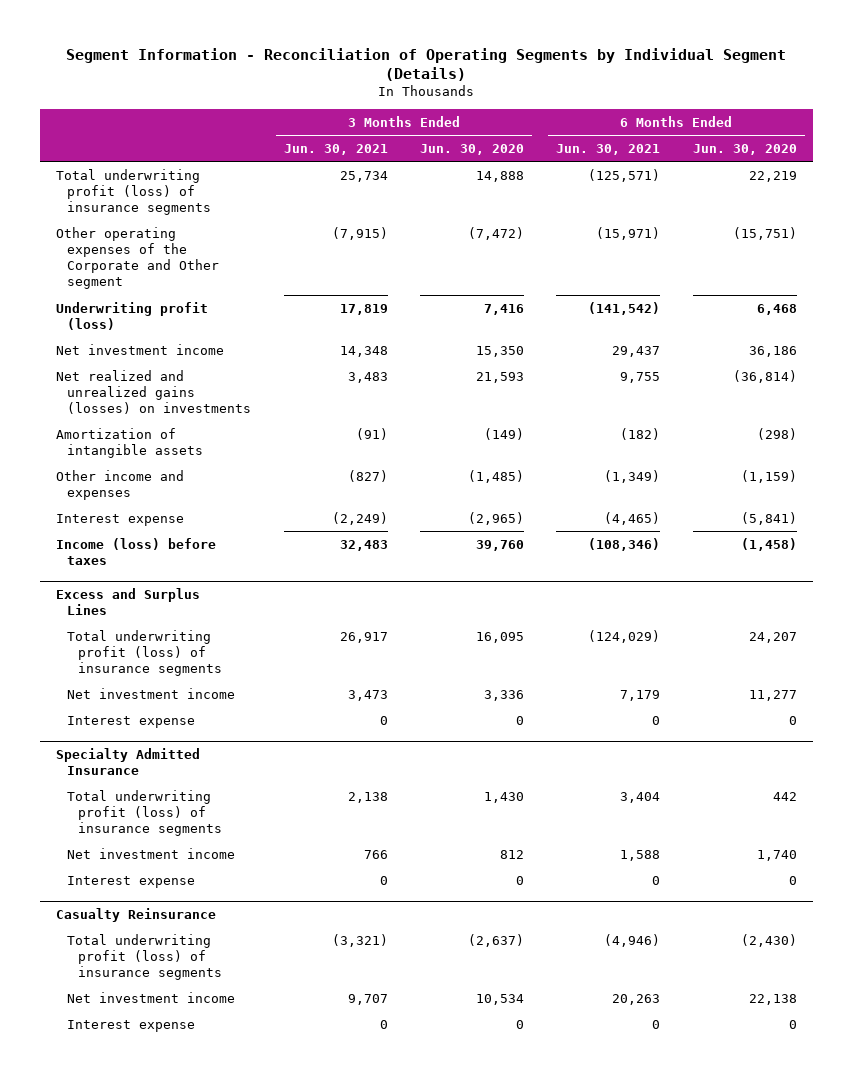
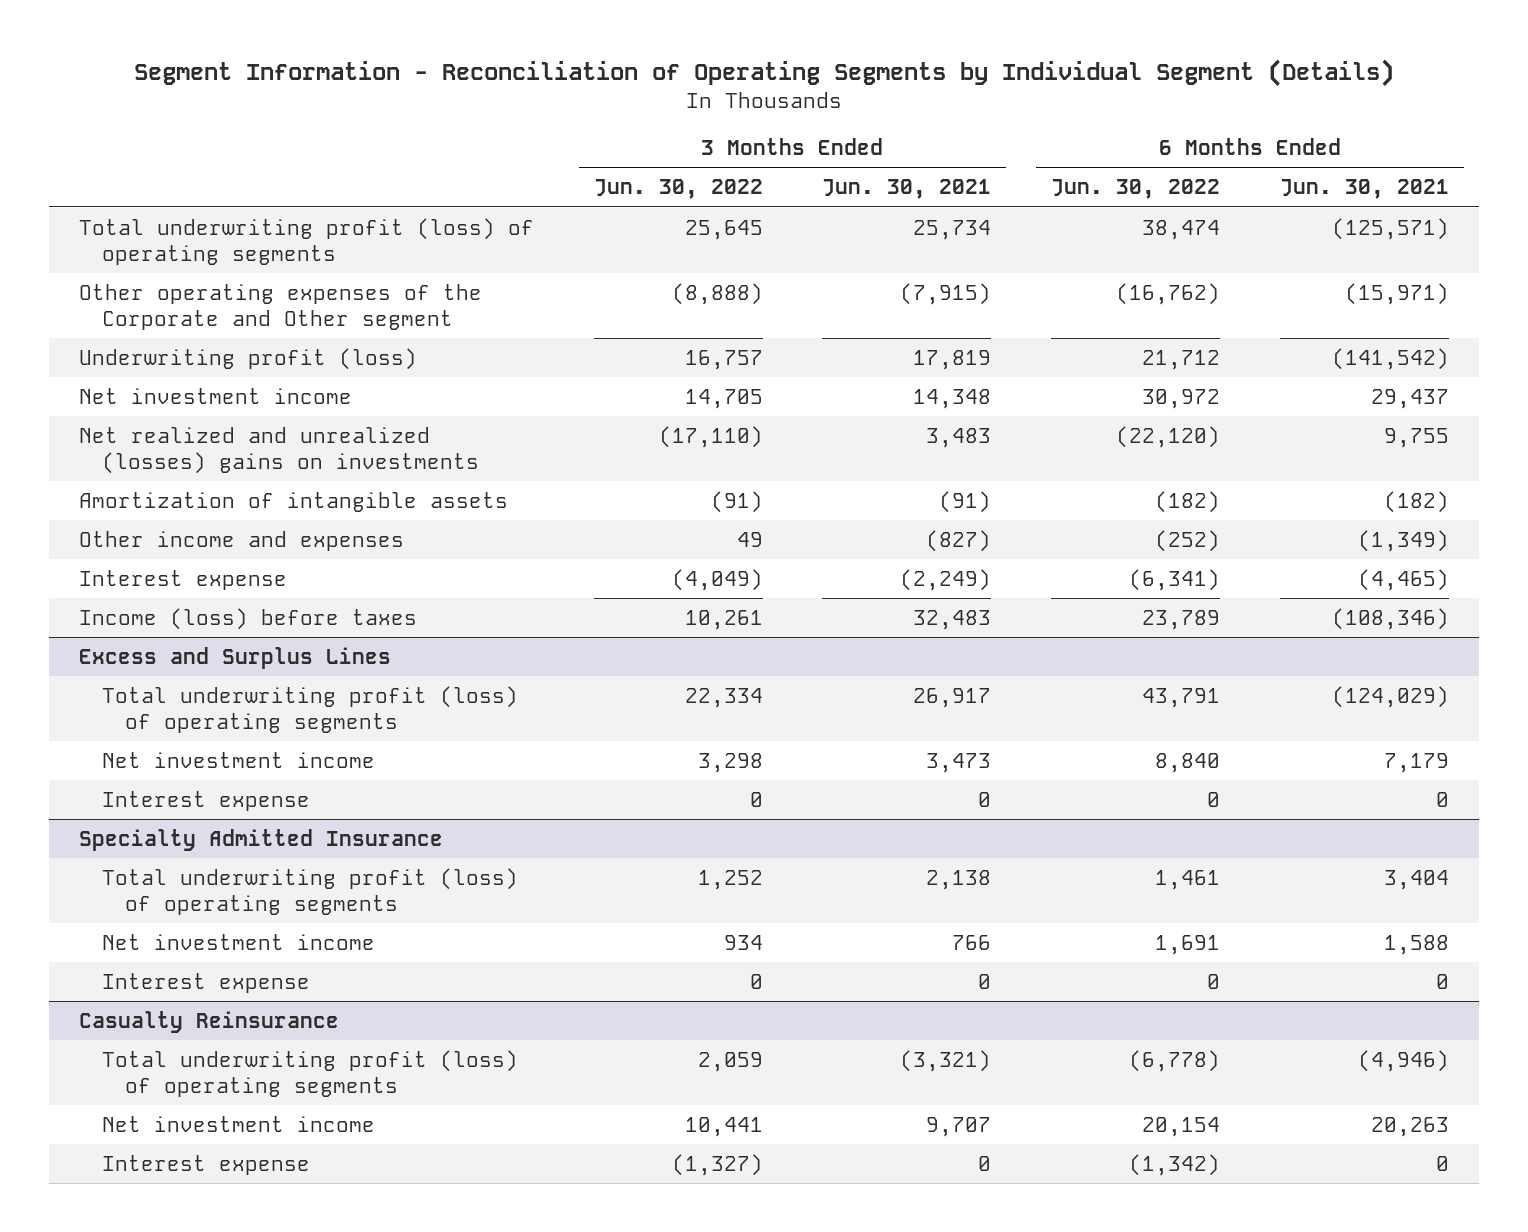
[419,143,524,155] Jun. 30, 2020 -> none
[692,143,797,155] Jun. 30, 2020 -> none
none -> [593,179,763,200] Jun. 30, 2022
none -> [1051,179,1221,200] Jun. 30, 2022
[56,168,212,215] Total underwriting profit (loss) of insurance segments -> [78,217,534,265] Total underwriting profit (loss) of operating segments
[56,369,252,414] Net realized and unrealized gains (losses) on investments -> [78,426,480,474] Net realized and unrealized (losses) gains on investments
[67,629,223,676] Total underwriting profit (loss) of insurance segments -> [102,685,519,733] Total underwriting profit (loss) of operating segments
[67,789,223,836] Total underwriting profit (loss) of insurance segments -> [102,867,519,915] Total underwriting profit (loss) of operating segments
[67,933,223,980] Total underwriting profit (loss) of insurance segments -> [102,1049,519,1097] Total underwriting profit (loss) of operating segments

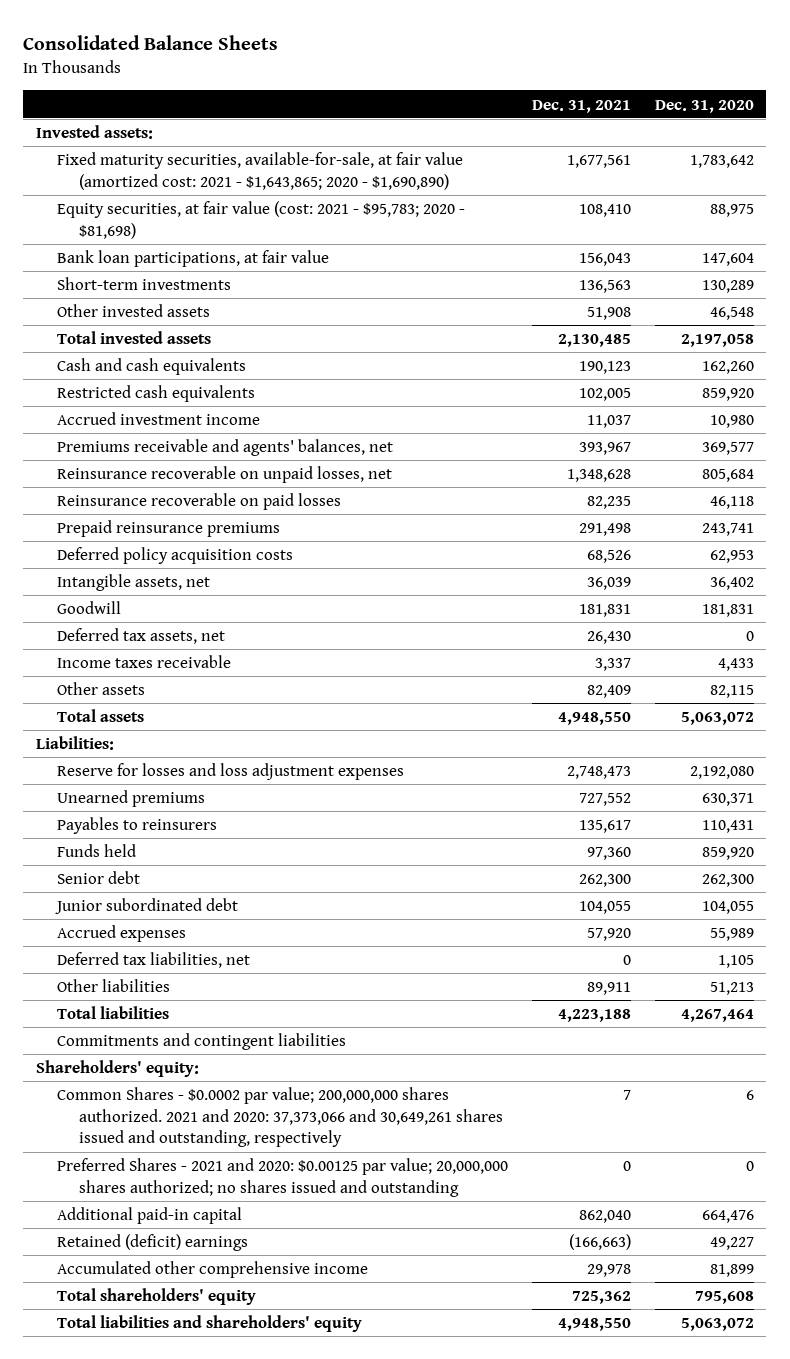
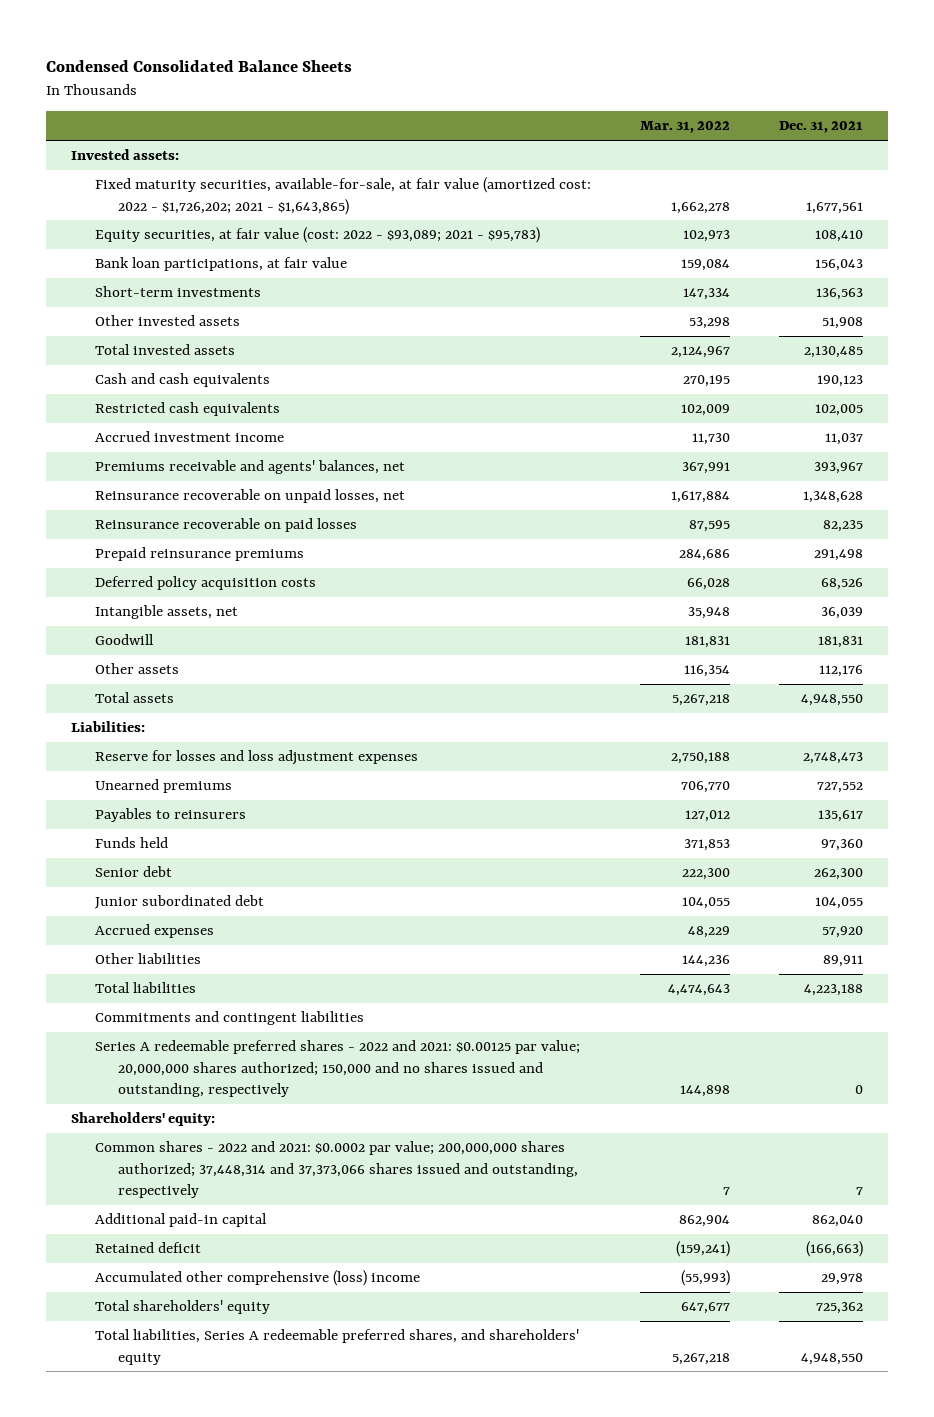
[23,35,279,51] Consolidated Balance Sheets -> [45,59,352,72] Condensed Consolidated Balance Sheets
[655,99,755,113] Dec. 31, 2020 -> none
none -> [639,121,730,134] Mar. 31, 2022
[57,152,464,190] Fixed maturity securities, available-for-sale, at fair value (amortized cost: 2021 - $1,643,865; 2020 - $1,690,890) -> [94,177,591,215] Fixed maturity securities, available-for-sale, at fair value (amortized cost: 2022 - $1,726,202; 2021 - $1,643,865)
[57,201,466,239] Equity securities, at fair value (cost: 2021 - $95,783; 2020 - $81,698) -> [94,227,540,244] Equity securities, at fair value (cost: 2022 - $93,089; 2021 - $95,783)
[57,628,226,645] Deferred tax assets, net -> none
[57,655,232,669] Income taxes receivable -> none
[587,685,632,699] 82,409 -> [819,665,864,678] 112,176
[57,952,251,969] Deferred tax liabilities, net -> none
none -> [94,1040,580,1098] Series A redeemable preferred shares - 2022 and 2021: $0.00125 par value; 20,000,000 shares authorized; 150,000 and no shares issued and outstanding, respectively
[57,1158,509,1197] Preferred Shares - 2021 and 2020: $0.00125 par value; 20,000,000 shares authorized; no shares issued and outstanding -> none
[57,1087,504,1148] Common Shares - $0.0002 par value; 200,000,000 shares authorized. 2021 and 2020: 37,373,066 and 30,649,261 shares issued and outstanding, respectively -> [94,1141,579,1199] Common shares - 2022 and 2021: $0.0002 par value; 200,000,000 shares authorized; 37,448,314 and 37,373,066 shares issued and outstanding, respectively
[57,1234,249,1252] Retained (deficit) earnings -> [94,1242,201,1254] Retained deficit
[57,1261,369,1279] Accumulated other comprehensive income -> [94,1270,420,1287] Accumulated other comprehensive (loss) income
[57,1315,363,1333] Total liabilities and shareholders' equity -> [94,1329,579,1365] Total liabilities, Series A redeemable preferred shares, and shareholders' equity

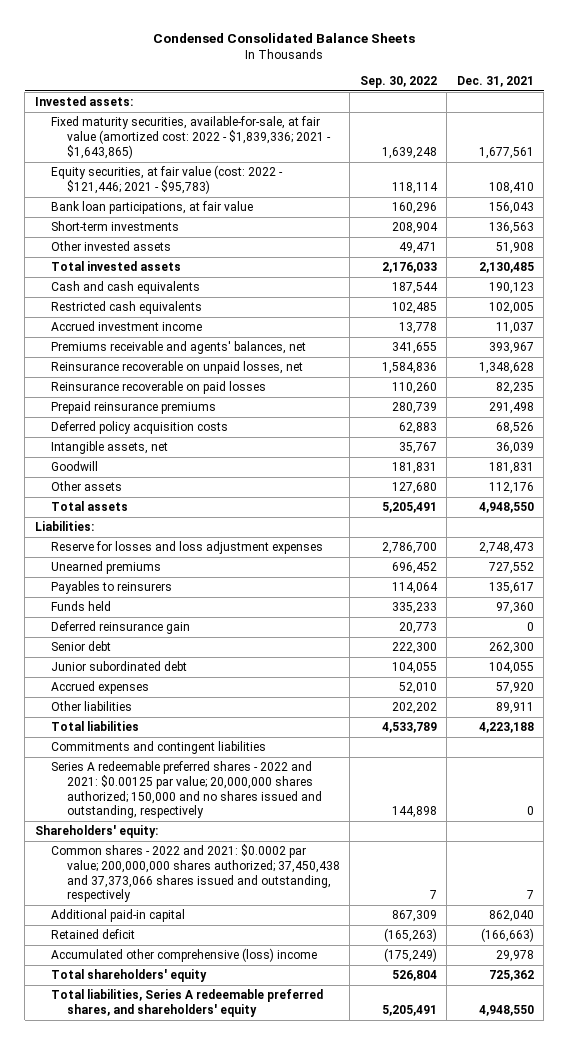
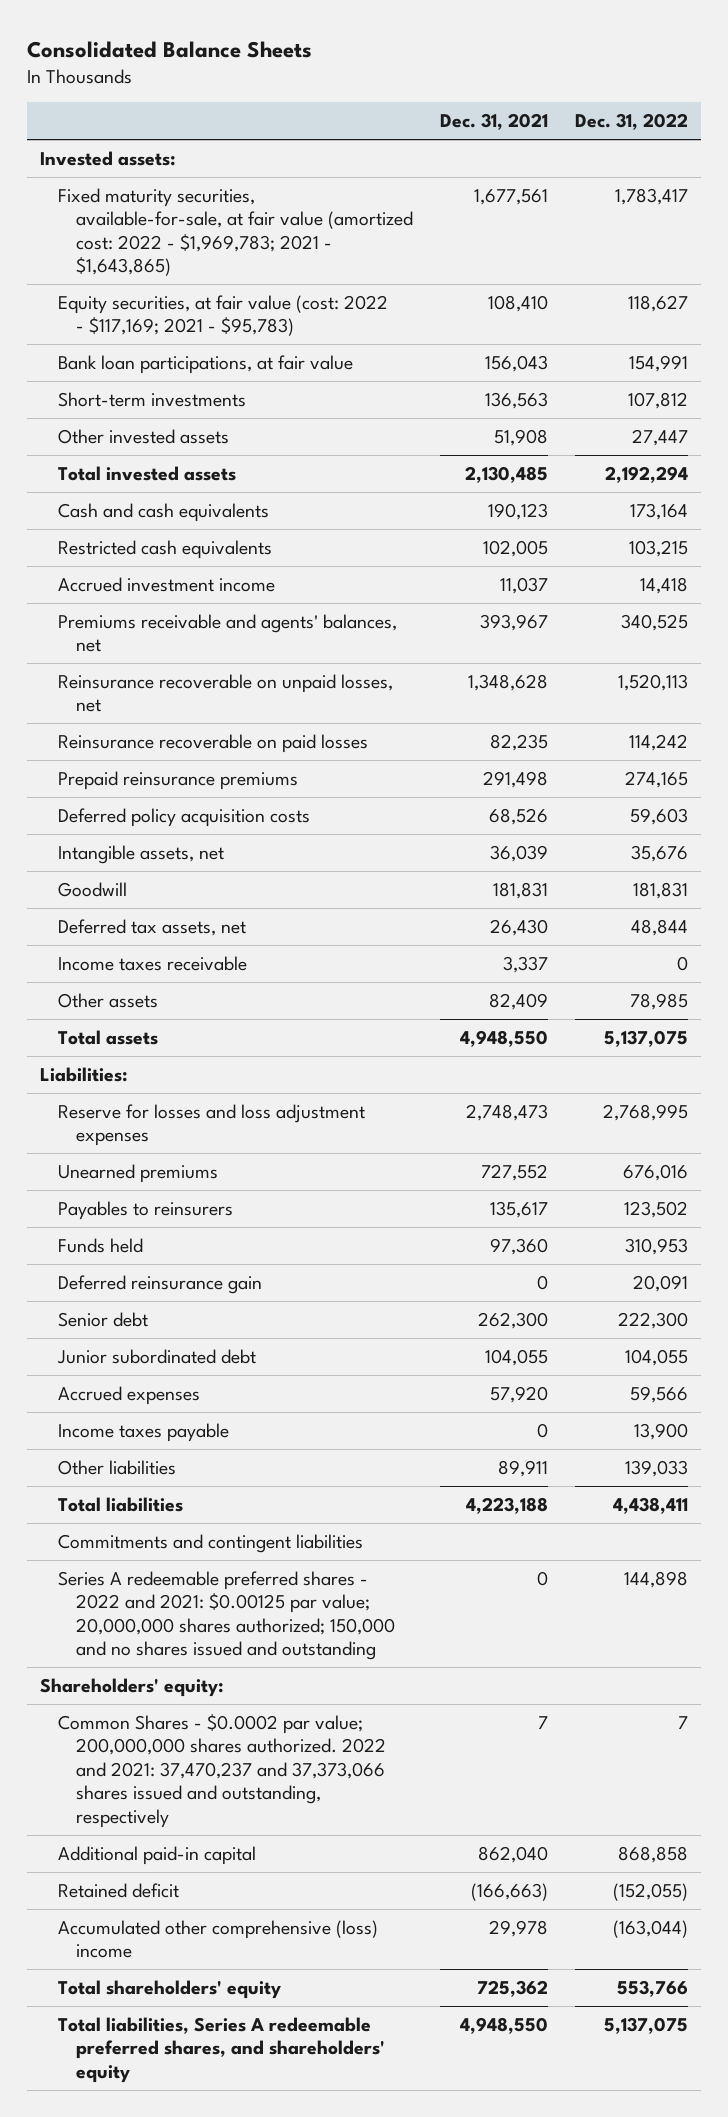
[153,32,416,43] Condensed Consolidated Balance Sheets -> [26,40,312,58] Consolidated Balance Sheets
[359,75,437,88] Sep. 30, 2022 -> none
none -> [574,113,688,131] Dec. 31, 2022
[50,116,332,159] Fixed maturity securities, available-for-sale, at fair value (amortized cost: 2022 - $1,839,336; 2021 - $1,643,865) -> [57,187,413,277] Fixed maturity securities, available-for-sale, at fair value (amortized cost: 2022 - $1,969,783; 2021 - $1,643,865)
[50,165,283,194] Equity securities, at fair value (cost: 2022 - $121,446; 2021 - $95,783) -> [57,294,388,337] Equity securities, at fair value (cost: 2022 - $117,169; 2021 - $95,783)
none -> [57,918,246,936] Deferred tax assets, net
none -> [57,955,247,971] Income taxes receivable
[488,482,534,495] 112,176 -> [488,992,548,1010] 82,409
none -> [57,1422,229,1442] Income taxes payable
[50,761,323,819] Series A redeemable preferred shares - 2022 and 2021: $0.00125 par value; 20,000,000 shares authorized; 150,000 and no shares issued and outstanding, respectively -> [57,1570,395,1661] Series A redeemable preferred shares - 2022 and 2021: $0.00125 par value; 20,000,000 shares authorized; 150,000 and no shares issued and outstanding
[50,844,341,903] Common shares - 2022 and 2021: $0.0002 par value; 200,000,000 shares authorized; 37,450,438 and 37,373,066 shares issued and outstanding, respectively -> [57,1713,386,1828] Common Shares - $0.0002 par value; 200,000,000 shares authorized. 2022 and 2021: 37,470,237 and 37,373,066 shares issued and outstanding, respectively

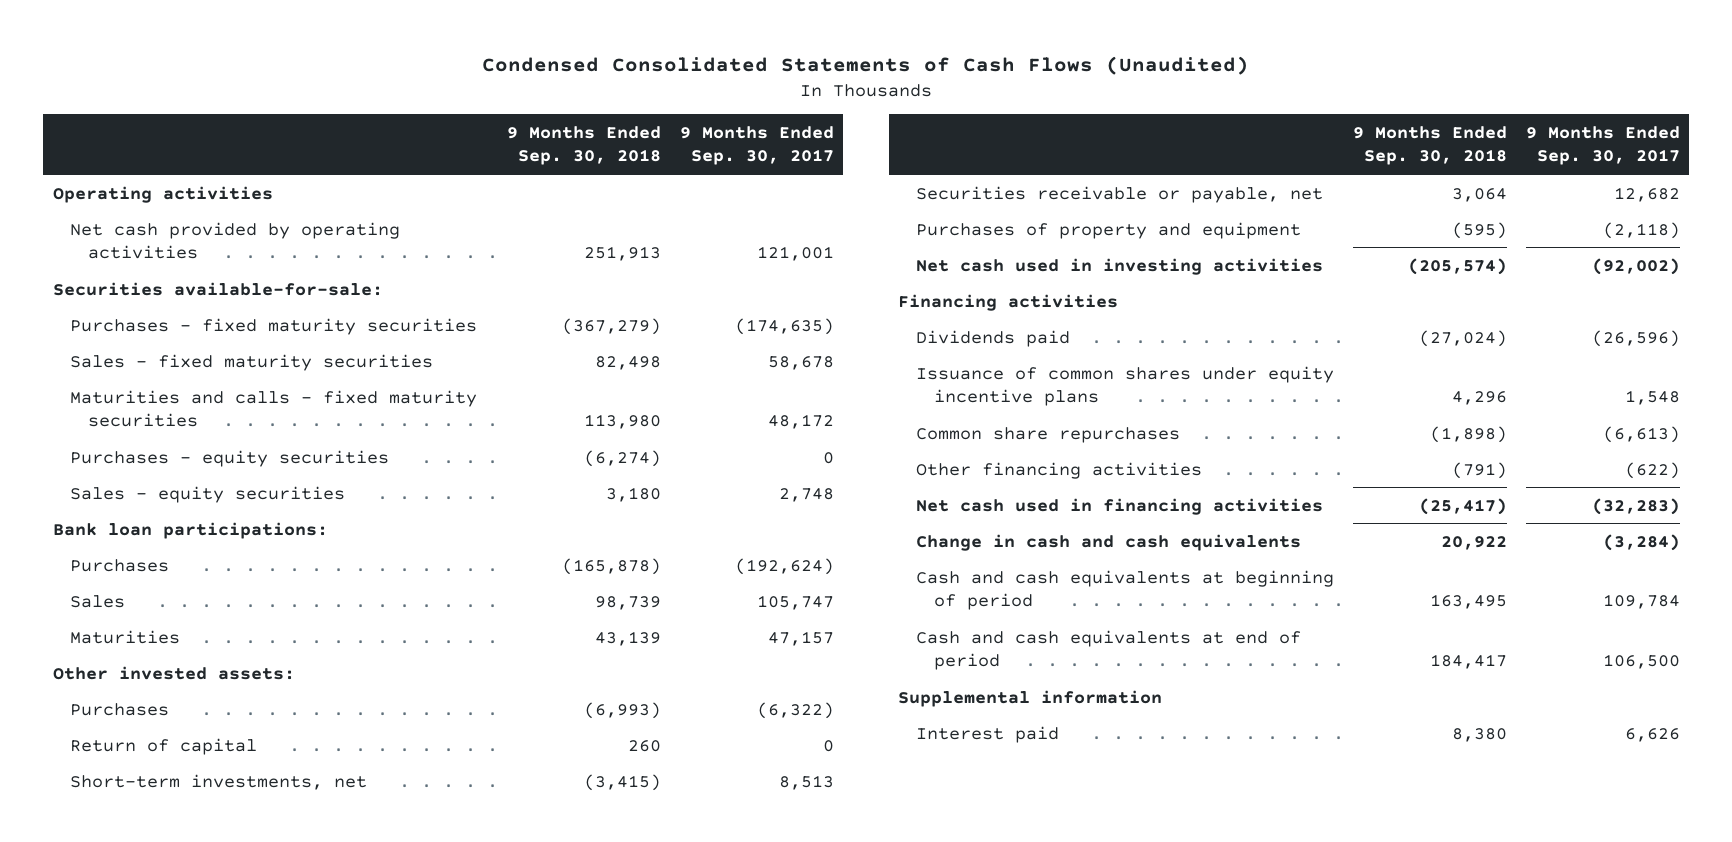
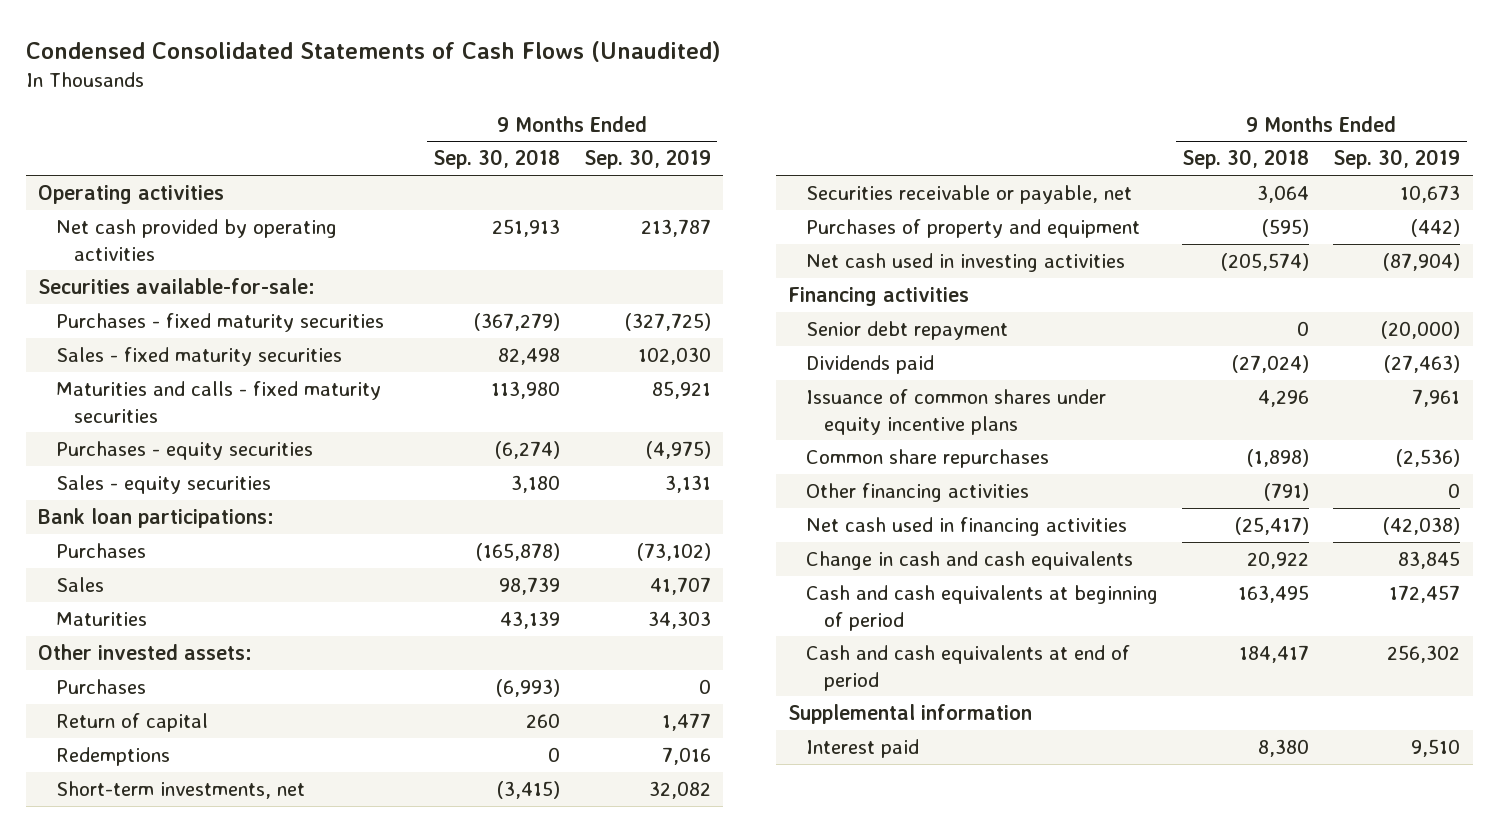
[679,126,834,166] 9 Months Ended Sep. 30, 2017 -> none
none -> [584,149,712,170] Sep. 30, 2019
none -> [56,746,171,766] Redemptions
none -> [805,320,1008,340] Senior debt repayment

